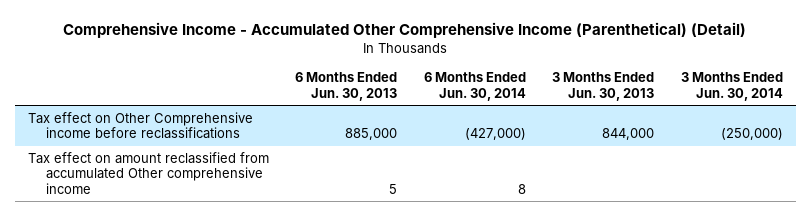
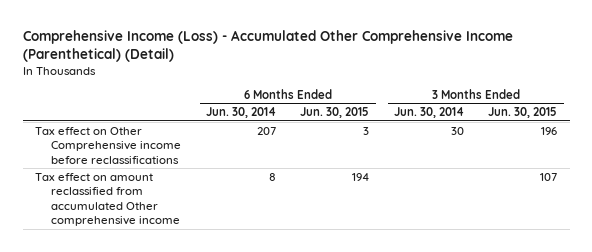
[63,21,747,38] Comprehensive Income - Accumulated Other Comprehensive Income (Parenthetical) (Detail) -> [22,29,513,62] Comprehensive Income (Loss) - Accumulated Other Comprehensive Income (Parenthetical) (Detail)
[295,72,398,101] 6 Months Ended Jun. 30, 2013 -> none
[552,72,655,101] 3 Months Ended Jun. 30, 2013 -> none
none -> [300,107,370,119] Jun. 30, 2015
none -> [488,107,558,119] Jun. 30, 2015
[464,128,526,141] (427,000) -> [256,126,276,135] 207
[720,128,783,141] (250,000) -> [450,126,464,135] 30

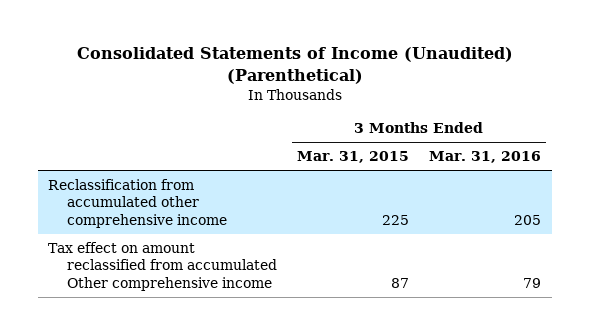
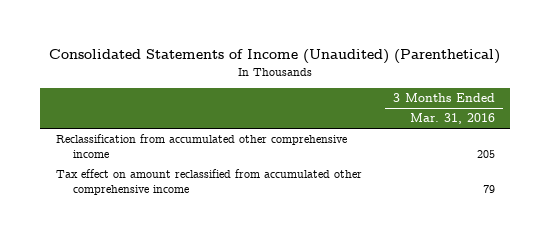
[296,151,409,164] Mar. 31, 2015 -> none
[47,242,277,291] Tax effect on amount reclassified from accumulated Other comprehensive income -> [55,169,362,195] Tax effect on amount reclassified from accumulated other comprehensive income

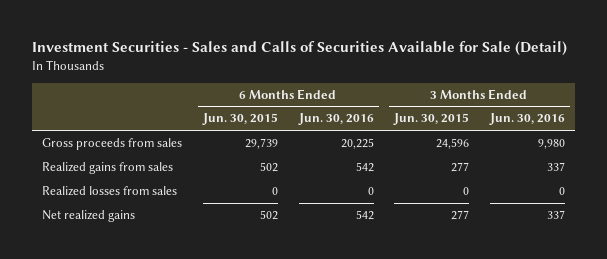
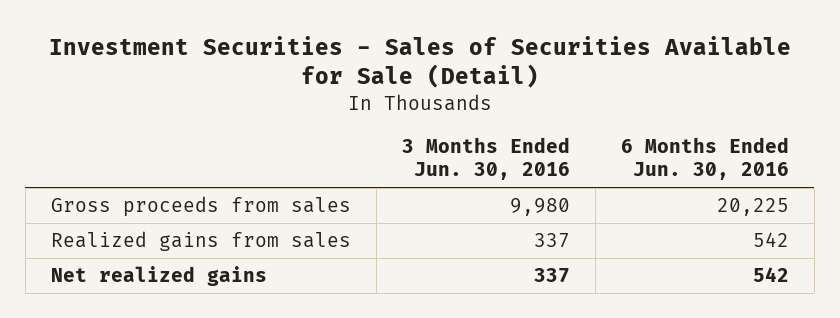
[32,41,568,57] Investment Securities - Sales and Calls of Securities Available for Sale (Detail) -> [48,35,791,89] Investment Securities - Sales of Securities Available for Sale (Detail)
[201,113,278,126] Jun. 30, 2015 -> none
[393,113,470,126] Jun. 30, 2015 -> none
[42,186,178,197] Realized losses from sales -> none

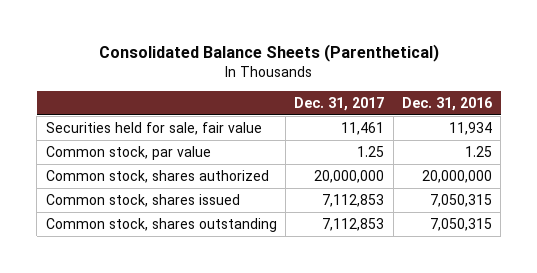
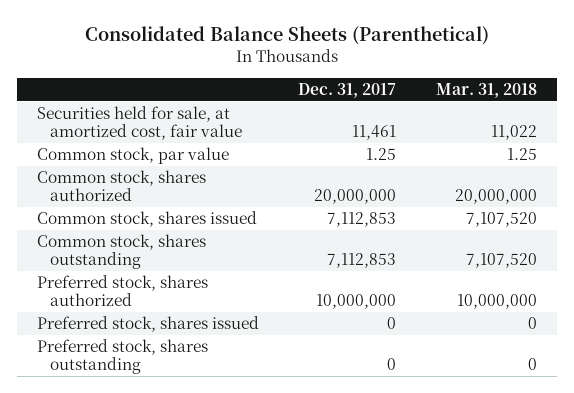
[401,96,492,111] Dec. 31, 2016 -> none
none -> [435,82,537,98] Mar. 31, 2018
[45,122,262,136] Securities held for sale, fair value -> [36,106,242,141] Securities held for sale, at amortized cost, fair value
none -> [36,275,208,307] Preferred stock, shares authorized
none -> [36,316,259,333] Preferred stock, shares issued
none -> [36,339,208,375] Preferred stock, shares outstanding

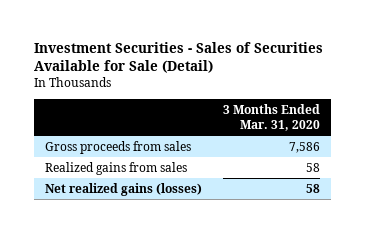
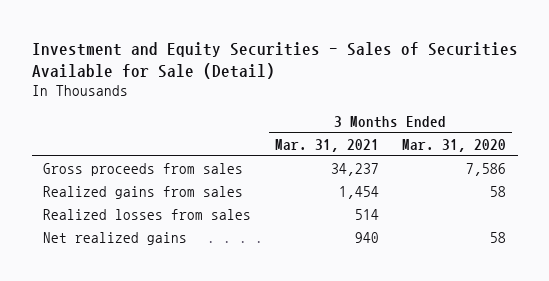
[34,41,324,74] Investment Securities - Sales of Securities Available for Sale (Detail) -> [31,41,518,80] Investment and Equity Securities - Sales of Securities Available for Sale (Detail)
none -> [274,138,379,152] Mar. 31, 2021
none -> [43,209,252,221] Realized losses from sales
[44,182,202,196] Net realized gains (losses) -> [43,232,188,246] Net realized gains

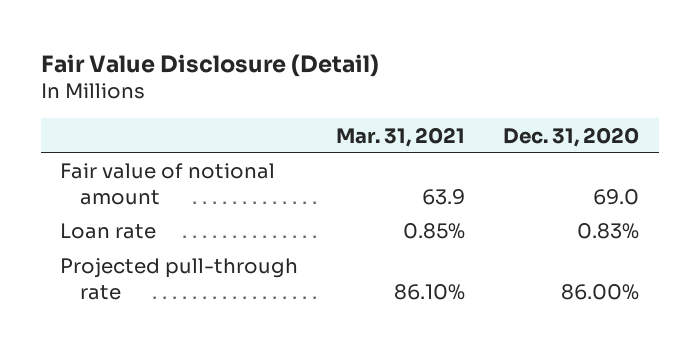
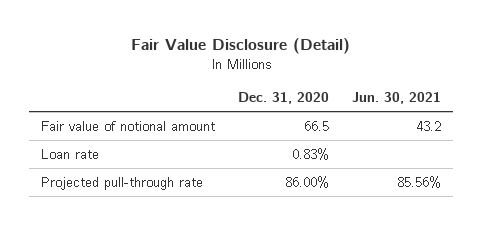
[336,126,466,147] Mar. 31, 2021 -> none
none -> [352,91,442,104] Jun. 30, 2021
[593,188,640,205] 69.0 -> [303,120,329,131] 66.5

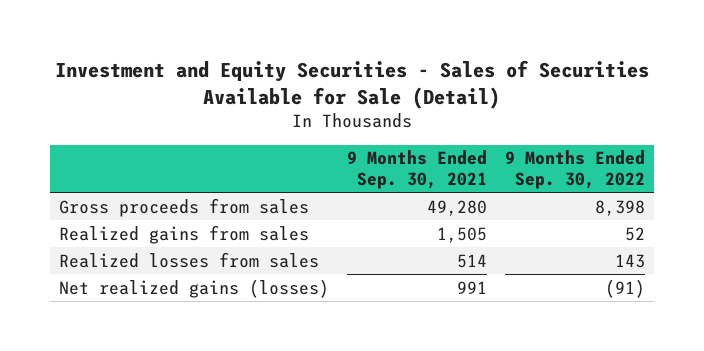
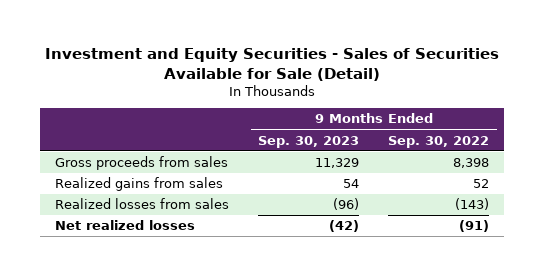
[346,150,487,189] 9 Months Ended Sep. 30, 2021 -> none
none -> [257,135,359,148] Sep. 30, 2023
[614,253,645,268] 143 -> [455,198,490,211] (143)
[58,278,329,298] Net realized gains (losses) -> [54,220,195,231] Net realized losses

